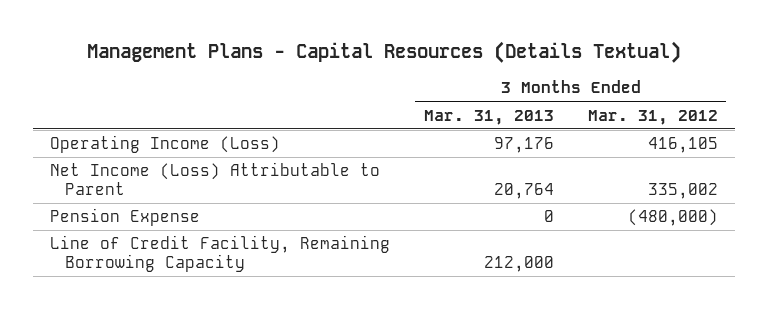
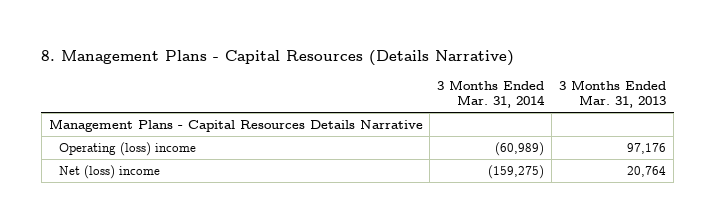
[86,40,681,63] Management Plans - Capital Resources (Details Textual) -> [41,50,515,67] 8. Management Plans - Capital Resources (Details Narrative)
[587,109,718,125] Mar. 31, 2012 -> none
none -> [437,80,546,109] 3 Months Ended Mar. 31, 2014
[49,208,200,227] Pension Expense -> none
[49,235,390,273] Line of Credit Facility, Remaining Borrowing Capacity -> none
none -> [48,118,423,132] Management Plans - Capital Resources Details Narrative
[49,135,280,154] Operating Income (Loss) -> [58,141,196,156] Operating (loss) income
[49,162,380,196] Net Income (Loss) Attributable to Parent -> [58,164,160,179] Net (loss) income

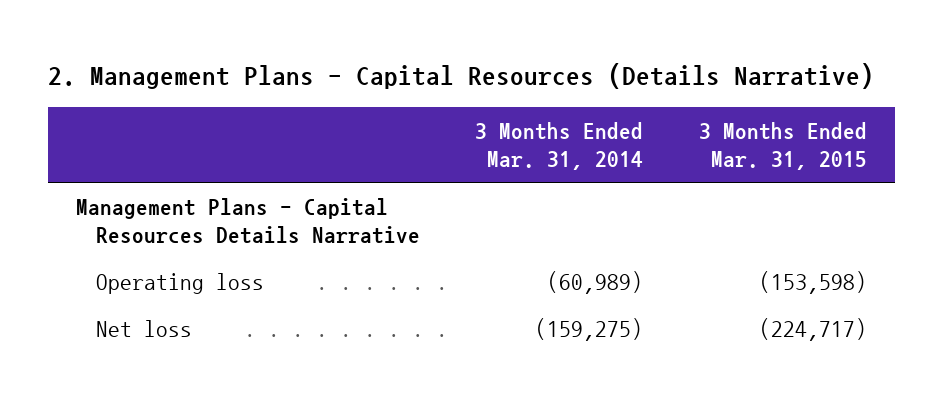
[41,50,515,67] 8. Management Plans - Capital Resources (Details Narrative) -> [47,62,874,89] 2. Management Plans - Capital Resources (Details Narrative)
[559,80,667,109] 3 Months Ended Mar. 31, 2013 -> none
none -> [699,121,868,171] 3 Months Ended Mar. 31, 2015
[58,141,196,156] Operating (loss) income -> [95,272,264,294] Operating loss
[58,164,160,179] Net (loss) income -> [95,319,192,337] Net loss

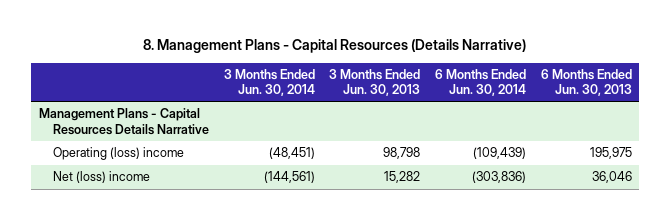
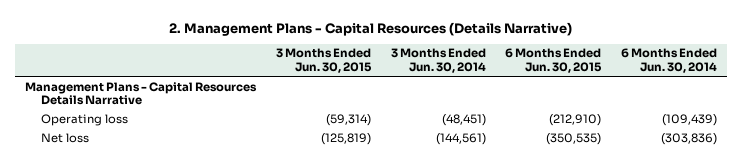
[143,39,527,54] 8. Management Plans - Capital Resources (Details Narrative) -> [169,21,573,36] 2. Management Plans - Capital Resources (Details Narrative)
[329,68,421,97] 3 Months Ended Jun. 30, 2013 -> none
[540,68,632,97] 6 Months Ended Jun. 30, 2013 -> none
none -> [275,48,372,73] 3 Months Ended Jun. 30, 2015
none -> [505,48,603,73] 6 Months Ended Jun. 30, 2015
[52,147,184,161] Operating (loss) income -> [41,113,129,126] Operating loss
[52,171,150,184] Net (loss) income -> [41,132,90,143] Net loss

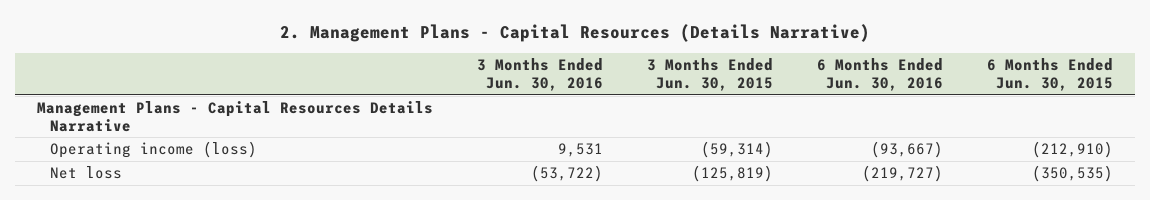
[390,48,486,73] 3 Months Ended Jun. 30, 2014 -> none
[621,48,718,73] 6 Months Ended Jun. 30, 2014 -> none
none -> [477,58,604,91] 3 Months Ended Jun. 30, 2016
none -> [816,58,943,91] 6 Months Ended Jun. 30, 2016
[41,113,129,126] Operating loss -> [49,141,257,159] Operating income (loss)

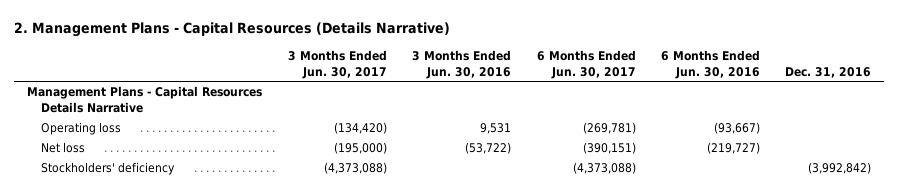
[646,58,773,91] 3 Months Ended Jun. 30, 2015 -> none
[986,58,1113,91] 6 Months Ended Jun. 30, 2015 -> none
none -> [287,49,387,79] 3 Months Ended Jun. 30, 2017
none -> [536,49,636,79] 6 Months Ended Jun. 30, 2017
none -> [785,66,872,78] Dec. 31, 2016
[49,141,257,159] Operating income (loss) -> [41,122,122,136] Operating loss
none -> [41,162,176,176] Stockholders' deficiency

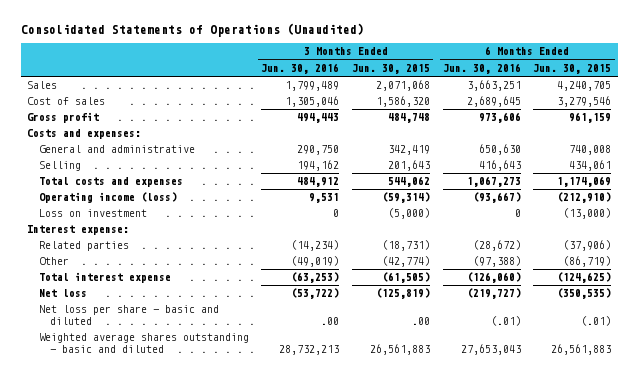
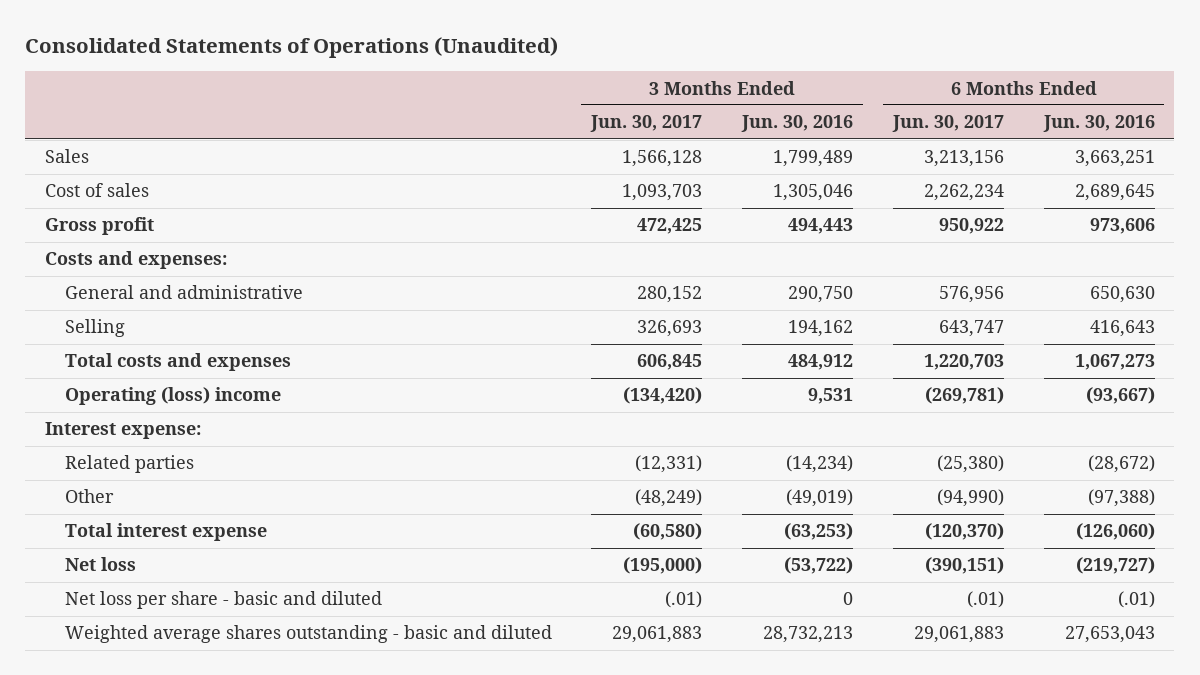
[352,63,431,74] Jun. 30, 2015 -> none
[533,63,612,74] Jun. 30, 2015 -> none
none -> [590,115,703,133] Jun. 30, 2017
none -> [891,115,1004,133] Jun. 30, 2017
[38,209,147,218] Loss on investment -> none
[38,192,177,204] Operating income (loss) -> [64,387,281,406] Operating (loss) income
[321,316,340,325] .00 -> [843,592,854,606] 0

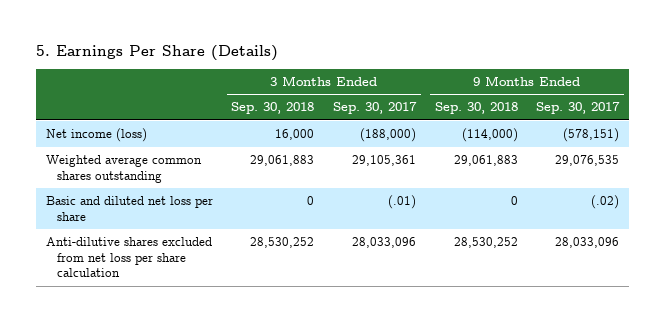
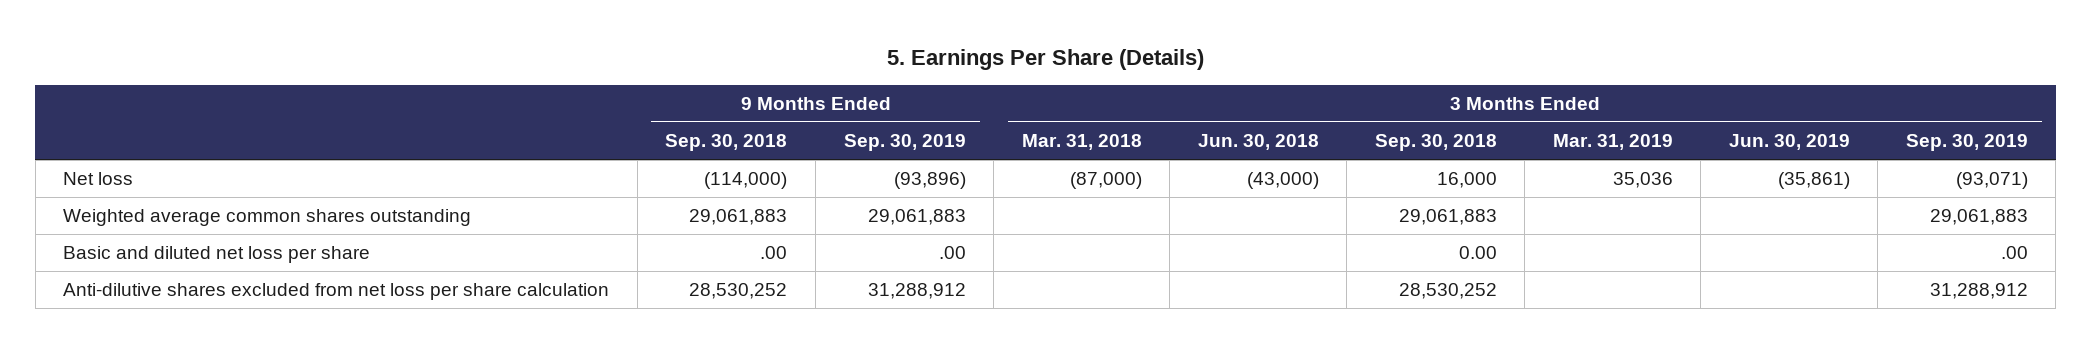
[333,102,418,115] Sep. 30, 2017 -> none
[536,102,621,115] Sep. 30, 2017 -> none
none -> [843,134,966,152] Sep. 30, 2019
none -> [1021,134,1142,151] Mar. 31, 2018
none -> [1197,134,1319,151] Jun. 30, 2018
none -> [1552,134,1673,151] Mar. 31, 2019
none -> [1728,134,1850,151] Jun. 30, 2019
none -> [1905,134,2028,152] Sep. 30, 2019
[45,128,147,143] Net income (loss) -> [63,172,134,186] Net loss
[307,196,315,206] 0 -> [1458,246,1497,260] 0.00
[510,196,518,206] 0 -> [760,246,788,260] .00

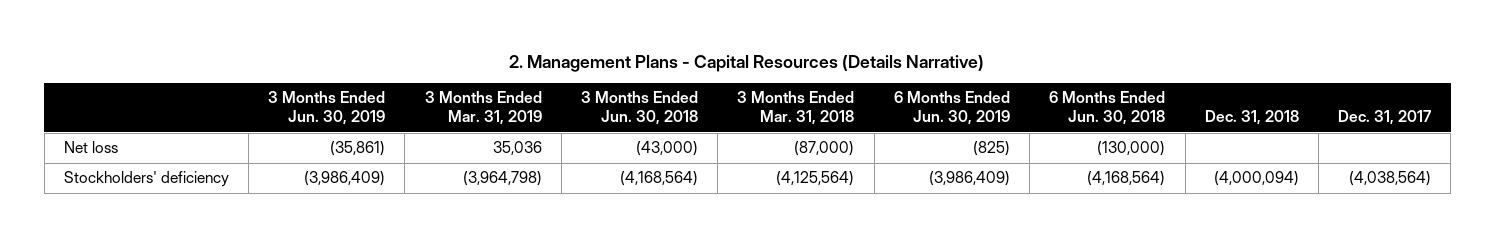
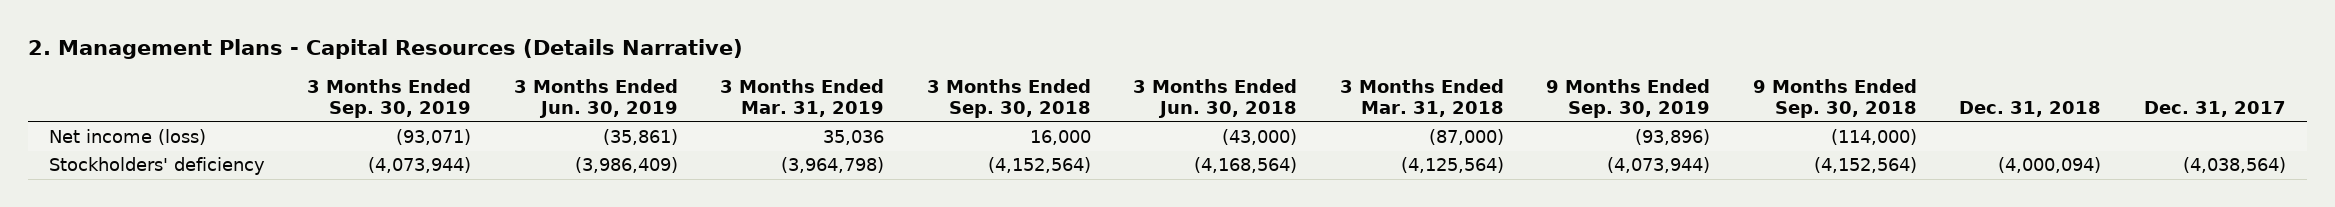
[893,91,1010,126] 6 Months Ended Jun. 30, 2019 -> none
[1049,91,1166,126] 6 Months Ended Jun. 30, 2018 -> none
none -> [307,79,472,119] 3 Months Ended Sep. 30, 2019
none -> [926,79,1091,119] 3 Months Ended Sep. 30, 2018
none -> [1546,79,1711,119] 9 Months Ended Sep. 30, 2019
none -> [1752,79,1917,119] 9 Months Ended Sep. 30, 2018
[63,141,118,154] Net loss -> [48,129,206,146] Net income (loss)

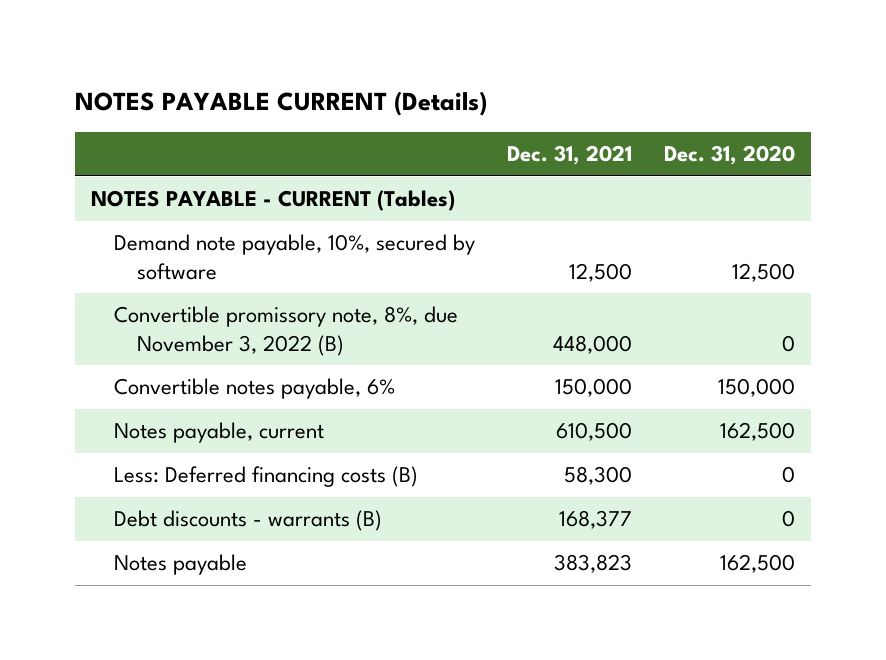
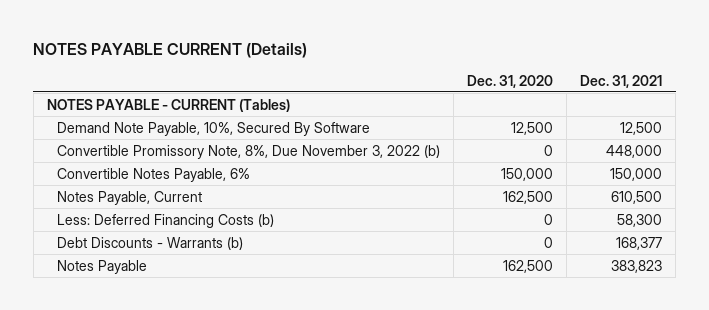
[114,234,476,280] Demand note payable, 10%, secured by software -> [57,121,371,136] Demand Note Payable, 10%, Secured By Software
[114,306,459,356] Convertible promissory note, 8%, due November 3, 2022 (B) -> [57,144,441,159] Convertible Promissory Note, 8%, Due November 3, 2022 (b)
[114,378,396,400] Convertible notes payable, 6% -> [57,167,251,182] Convertible Notes Payable, 6%
[114,422,325,444] Notes payable, current -> [57,190,203,205] Notes Payable, Current
[114,466,419,488] Less: Deferred financing costs (B) -> [57,213,275,228] Less: Deferred Financing Costs (b)
[114,510,383,532] Debt discounts - warrants (B) -> [57,236,244,250] Debt Discounts - Warrants (b)
[114,554,248,576] Notes payable -> [57,259,148,274] Notes Payable

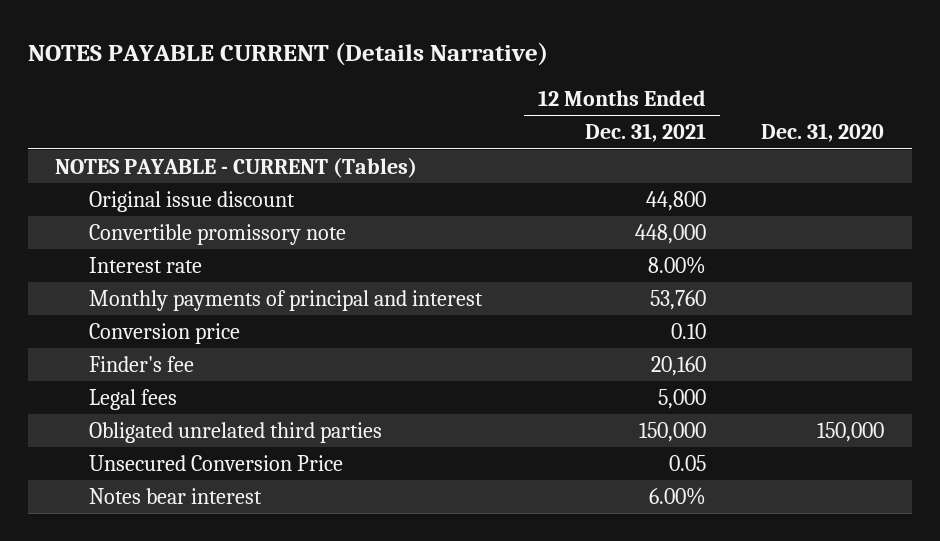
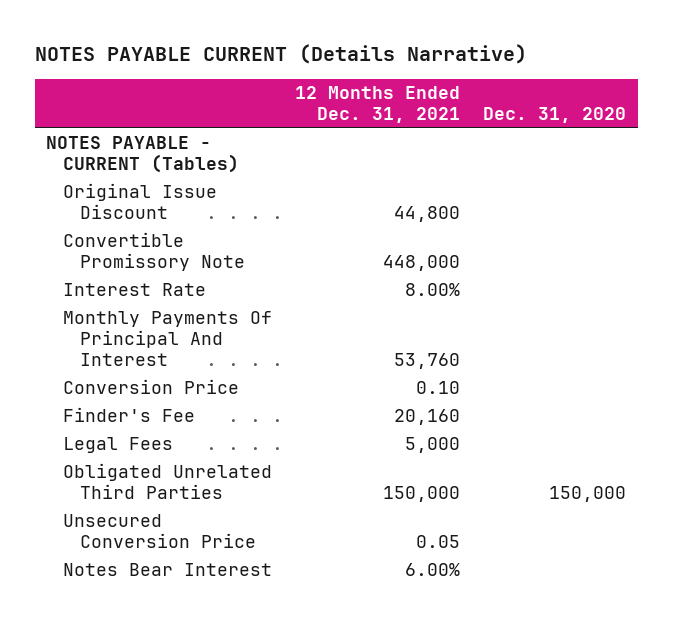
[88,190,295,212] Original issue discount -> [62,183,217,220] Original Issue Discount
[88,223,346,245] Convertible promissory note -> [62,232,245,272] Convertible Promissory Note
[88,256,202,273] Interest rate -> [62,283,206,297] Interest Rate
[88,289,483,311] Monthly payments of principal and interest -> [62,311,272,367] Monthly Payments Of Principal And Interest
[88,322,240,344] Conversion price -> [62,379,239,395] Conversion Price
[88,355,194,372] Finder's fee -> [62,407,195,423] Finder's Fee
[88,388,177,410] Legal fees -> [62,437,173,454] Legal Fees
[88,421,382,443] Obligated unrelated third parties -> [62,463,272,500] Obligated Unrelated Third Parties
[88,487,262,504] Notes bear interest -> [62,563,272,577] Notes Bear Interest

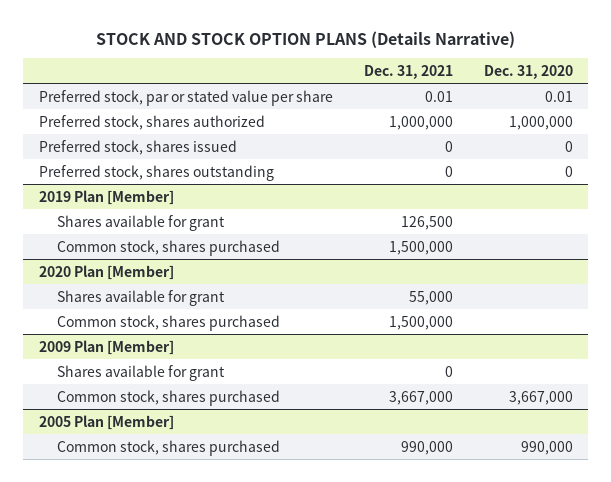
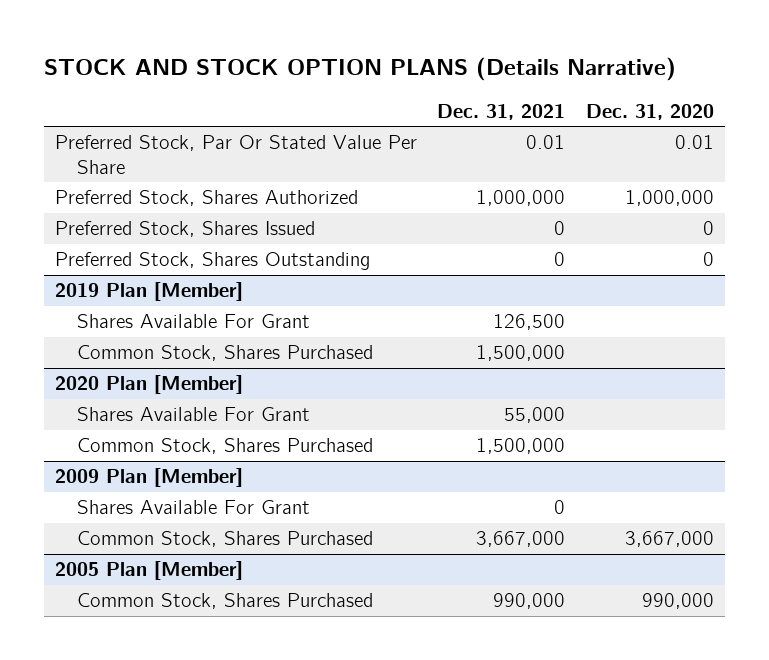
[38,89,333,106] Preferred stock, par or stated value per share -> [54,135,417,174] Preferred Stock, Par Or Stated Value Per Share
[38,114,265,130] Preferred stock, shares authorized -> [54,190,358,207] Preferred Stock, Shares Authorized
[38,139,237,155] Preferred stock, shares issued -> [54,221,315,238] Preferred Stock, Shares Issued
[38,164,274,181] Preferred stock, shares outstanding -> [54,252,370,271] Preferred Stock, Shares Outstanding
[56,214,225,231] Shares available for grant -> [76,314,310,329] Shares Available For Grant
[56,239,280,256] Common stock, shares purchased -> [76,345,373,362] Common Stock, Shares Purchased
[56,289,225,306] Shares available for grant -> [76,407,310,422] Shares Available For Grant
[56,314,280,331] Common stock, shares purchased -> [76,438,373,455] Common Stock, Shares Purchased
[56,364,225,381] Shares available for grant -> [76,500,310,515] Shares Available For Grant
[56,389,280,406] Common stock, shares purchased -> [76,531,373,548] Common Stock, Shares Purchased
[56,439,280,456] Common stock, shares purchased -> [76,593,373,610] Common Stock, Shares Purchased

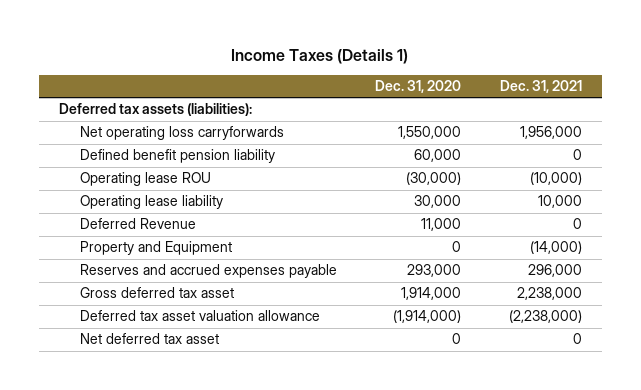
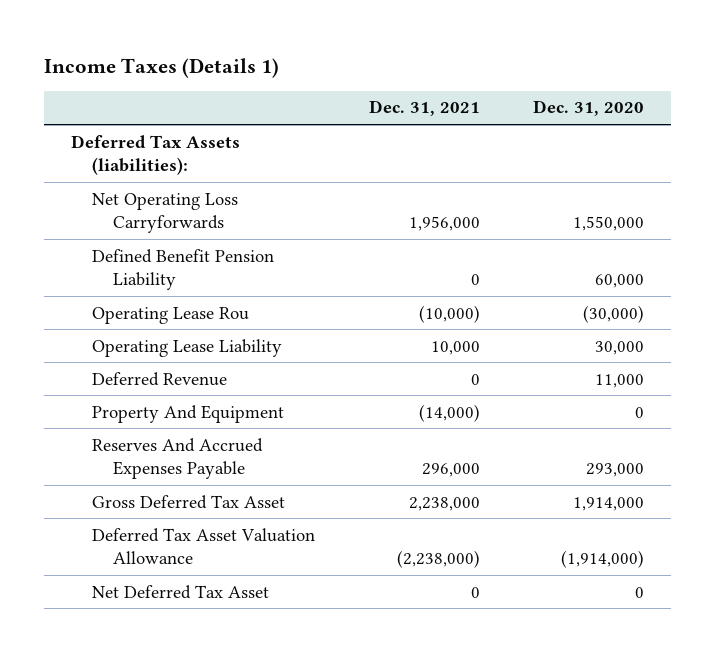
[58,103,252,117] Deferred tax assets (liabilities): -> [70,134,240,176] Deferred Tax Assets (liabilities):
[79,126,284,141] Net operating loss carryforwards -> [92,192,239,234] Net Operating Loss Carryforwards
[79,149,275,164] Defined benefit pension liability -> [92,248,275,291] Defined Benefit Pension Liability
[79,172,211,187] Operating lease ROU -> [92,306,250,324] Operating Lease Rou
[79,195,223,210] Operating lease liability -> [92,338,283,357] Operating Lease Liability
[79,241,232,256] Property and Equipment -> [92,404,285,423] Property And Equipment
[79,264,337,279] Reserves and accrued expenses payable -> [92,437,264,480] Reserves And Accrued Expenses Payable
[79,287,234,299] Gross deferred tax asset -> [92,494,286,509] Gross Deferred Tax Asset
[79,310,320,322] Deferred tax asset valuation allowance -> [92,527,316,565] Deferred Tax Asset Valuation Allowance
[79,333,219,345] Net deferred tax asset -> [92,584,270,599] Net Deferred Tax Asset

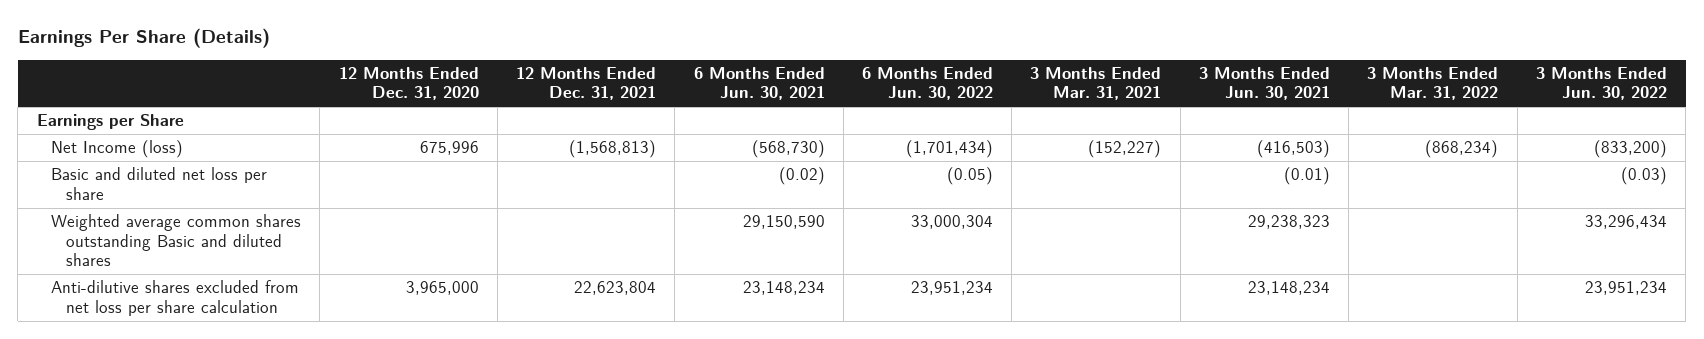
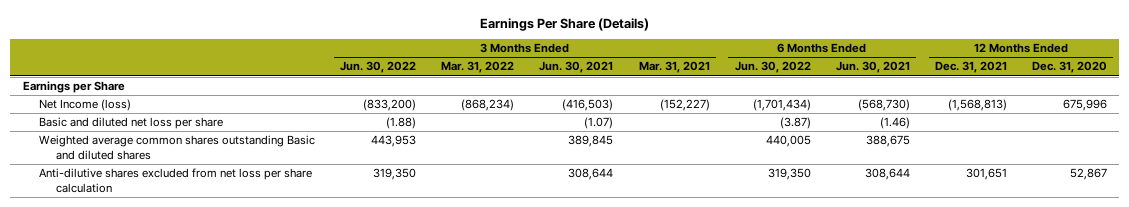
[778,167,825,186] (0.02) -> [879,117,910,130] (1.46)
[947,167,994,186] (0.05) -> [779,117,811,130] (3.87)
[1283,167,1330,186] (0.01) -> [584,117,614,130] (1.07)
[1620,167,1667,186] (0.03) -> [386,117,417,130] (1.88)
[742,215,825,230] 29,150,590 -> [865,135,910,148] 388,675
[911,215,994,230] 33,000,304 -> [765,135,811,148] 440,005
[1247,215,1330,230] 29,238,323 -> [568,135,614,148] 389,845
[1584,215,1667,230] 33,296,434 -> [371,135,417,148] 443,953
[405,281,479,296] 3,965,000 -> [1069,168,1107,181] 52,867
[574,281,657,296] 22,623,804 -> [965,168,1007,181] 301,651
[742,281,825,296] 23,148,234 -> [864,168,910,181] 308,644
[911,281,994,296] 23,951,234 -> [767,168,811,181] 319,350
[1247,281,1330,296] 23,148,234 -> [568,168,614,181] 308,644
[1584,281,1667,296] 23,951,234 -> [373,168,417,181] 319,350

